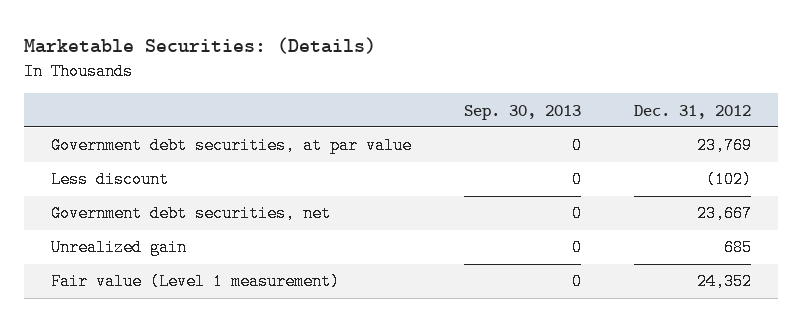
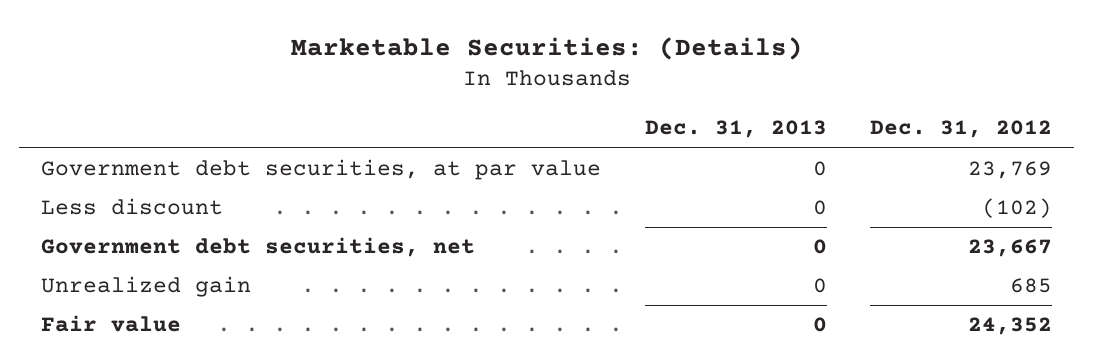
[463,104,581,120] Sep. 30, 2013 -> none
none -> [644,120,827,139] Dec. 31, 2013
[50,273,340,291] Fair value (Level 1 measurement) -> [41,315,182,333] Fair value

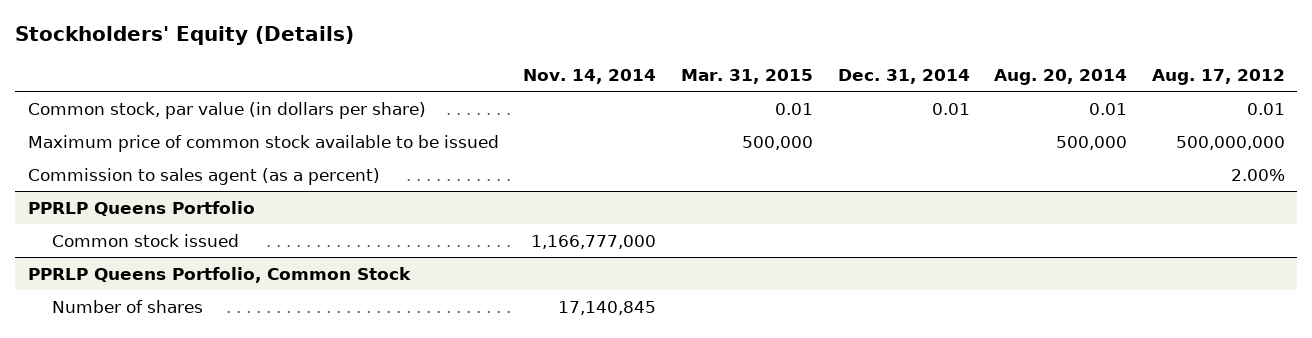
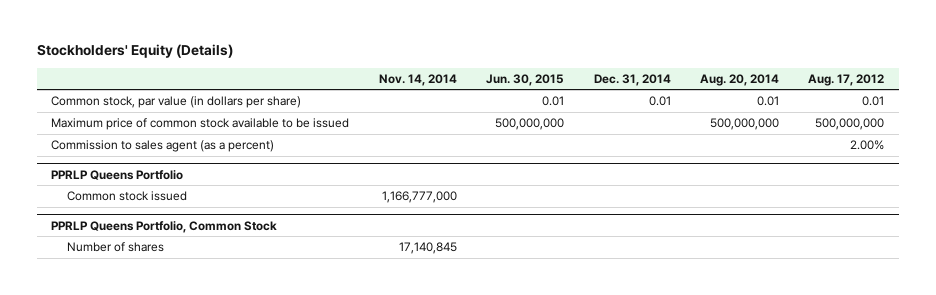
[680,68,813,84] Mar. 31, 2015 -> none
none -> [486,73,565,86] Jun. 30, 2015
[1056,135,1128,150] 500,000 -> [709,118,779,131] 500,000,000

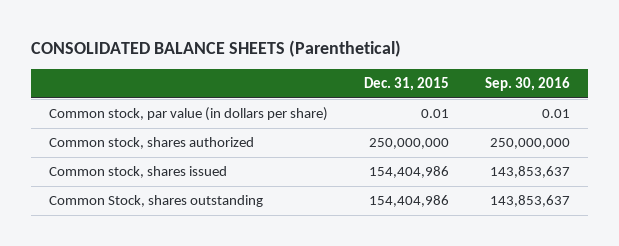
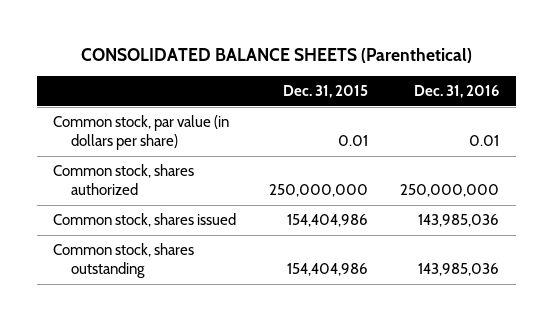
[484,77,570,92] Sep. 30, 2016 -> none
none -> [414,85,500,99] Dec. 31, 2016
[48,195,263,208] Common Stock, shares outstanding -> [53,243,195,278] Common stock, shares outstanding

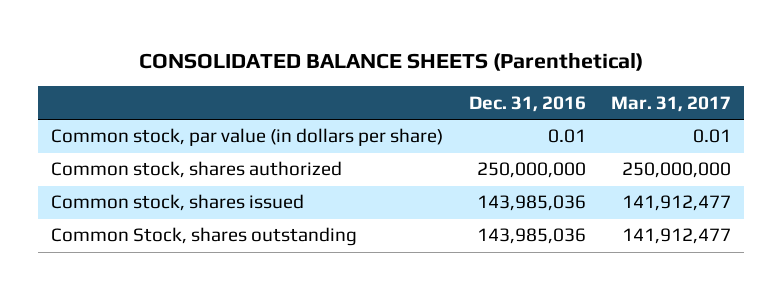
[282,85,368,99] Dec. 31, 2015 -> none
none -> [611,95,732,112] Mar. 31, 2017
[53,243,195,278] Common stock, shares outstanding -> [51,227,358,247] Common Stock, shares outstanding

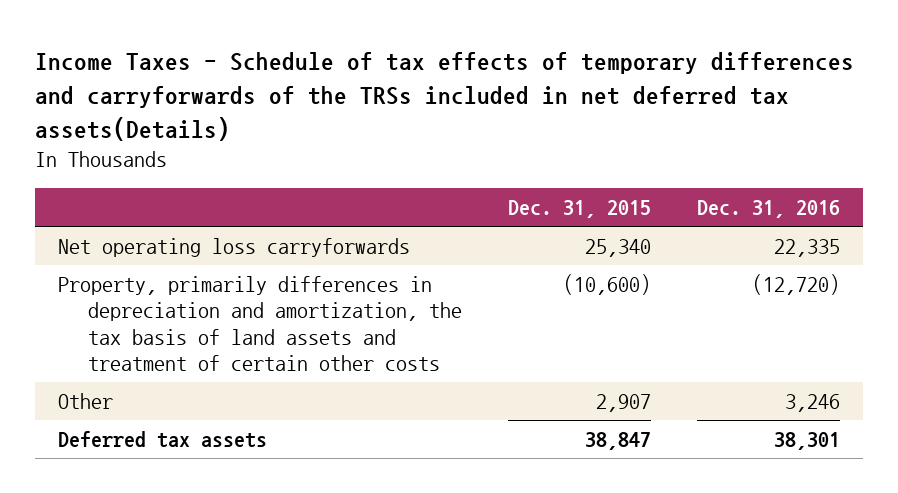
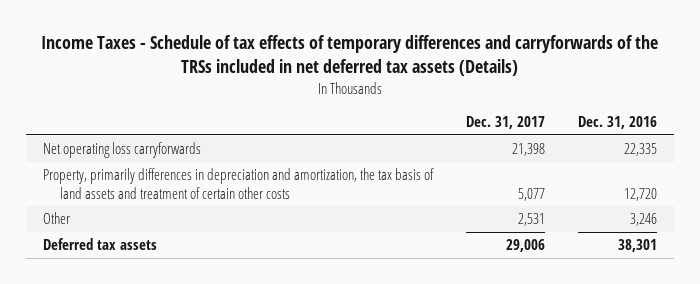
[35,51,855,141] Income Taxes - Schedule of tax effects of temporary differences and carryforwards of the TRSs included in net deferred tax assets(Details) -> [40,35,658,77] Income Taxes - Schedule of tax effects of temporary differences and carryforwards of the TRSs included in net deferred tax assets (Details)
[508,199,652,218] Dec. 31, 2015 -> none
none -> [465,116,545,130] Dec. 31, 2017
[751,274,840,296] (12,720) -> [624,187,658,201] 12,720

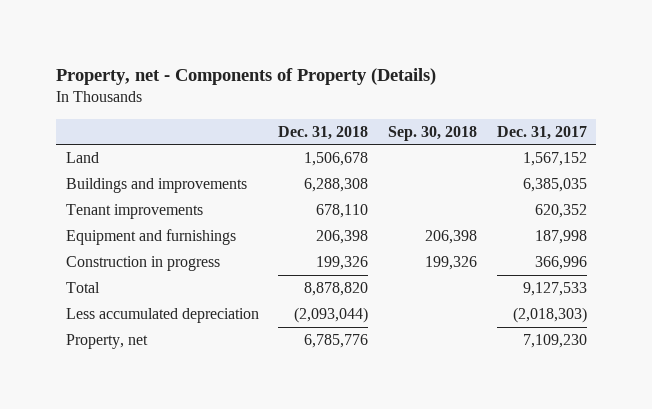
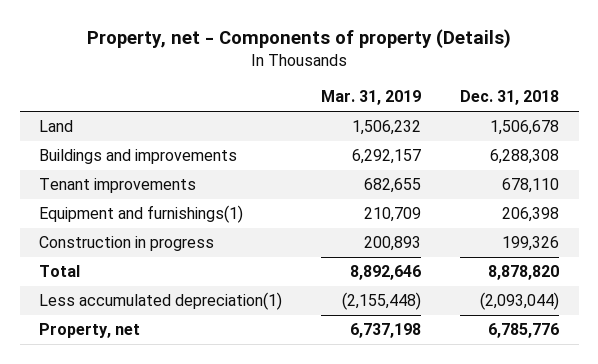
[55,67,436,85] Property, net - Components of Property (Details) -> [87,29,512,49] Property, net - Components of property (Details)
[387,125,477,141] Sep. 30, 2018 -> none
[496,125,587,140] Dec. 31, 2017 -> none
none -> [321,90,422,106] Mar. 31, 2019
[65,229,236,246] Equipment and furnishings -> [39,205,244,224] Equipment and furnishings(1)
[65,308,259,324] Less accumulated depreciation -> [39,292,283,311] Less accumulated depreciation(1)

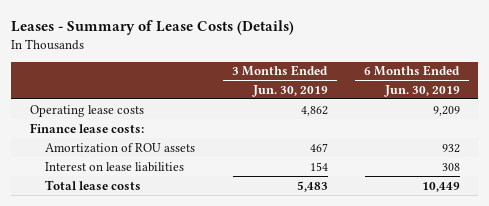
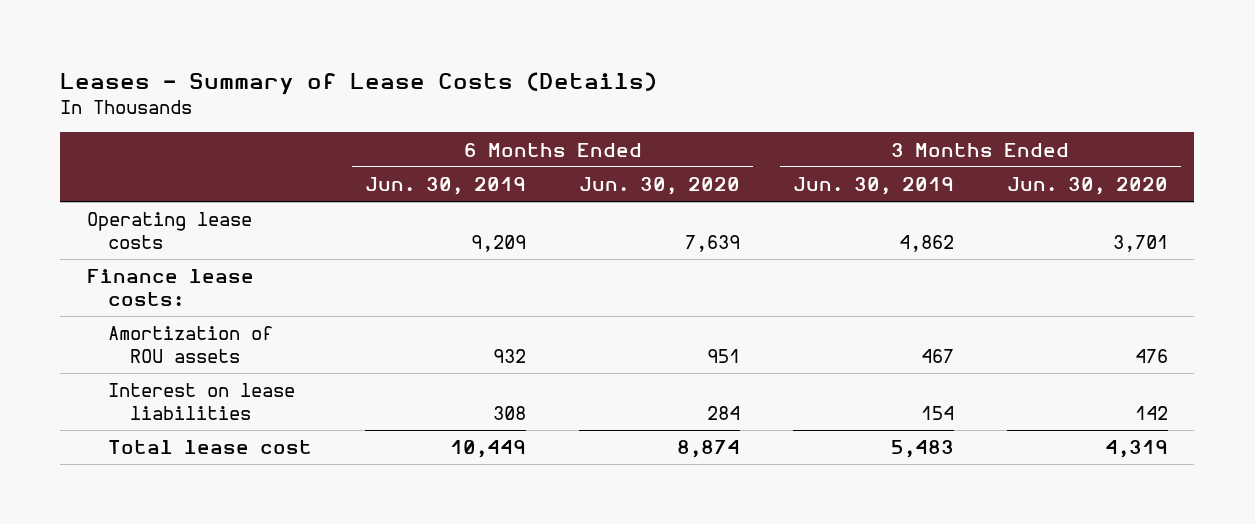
none -> [579,176,741,195] Jun. 30, 2020
none -> [1006,176,1168,195] Jun. 30, 2020
[45,179,142,190] Total lease costs -> [108,440,313,455] Total lease cost

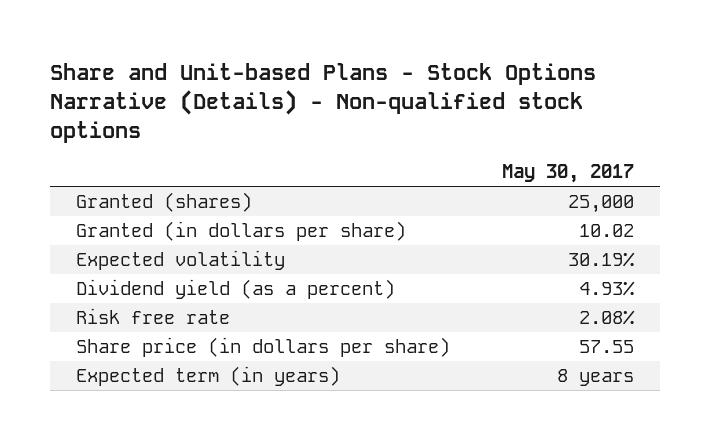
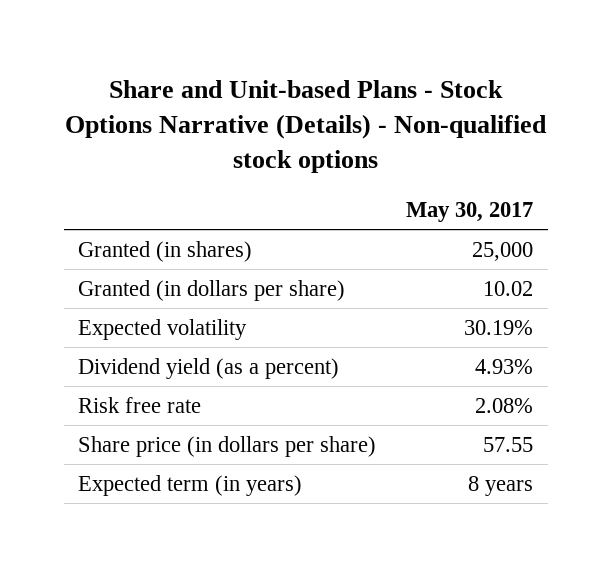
[76,192,253,213] Granted (shares) -> [78,240,253,262] Granted (in shares)

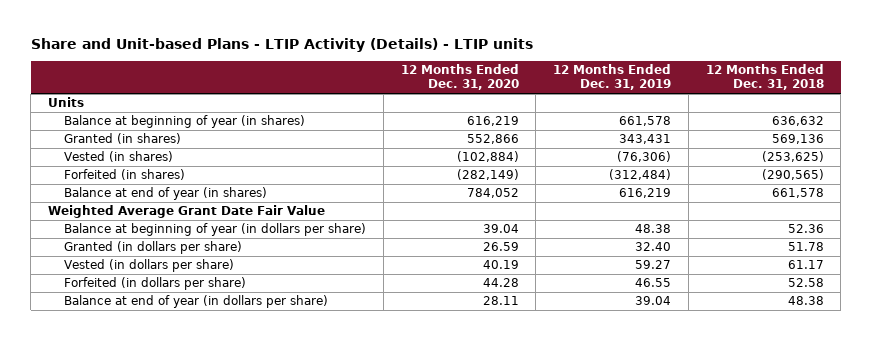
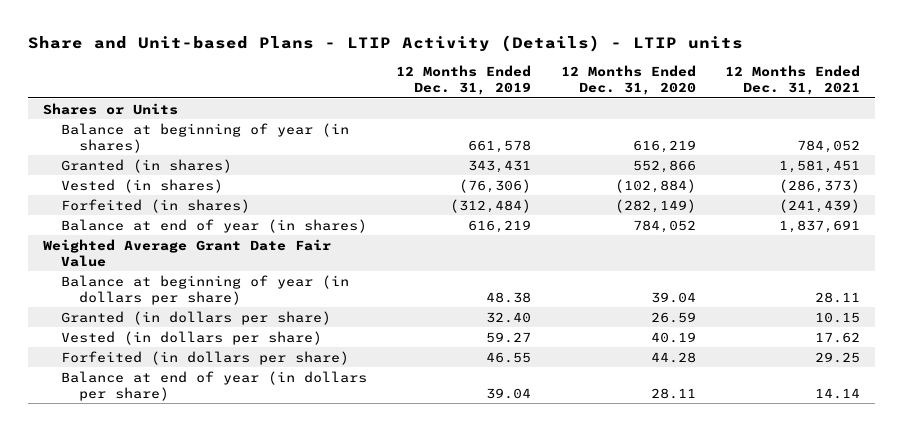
[705,64,824,91] 12 Months Ended Dec. 31, 2018 -> none
none -> [725,65,861,96] 12 Months Ended Dec. 31, 2021
[48,97,85,108] Units -> [42,102,178,115] Shares or Units

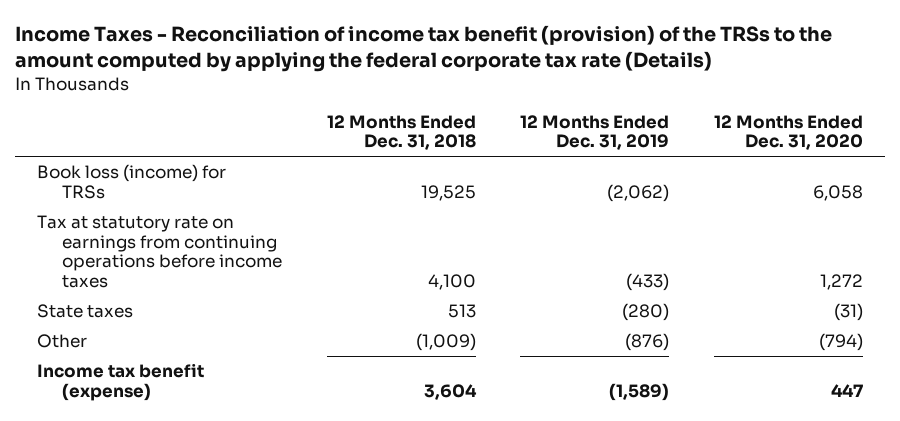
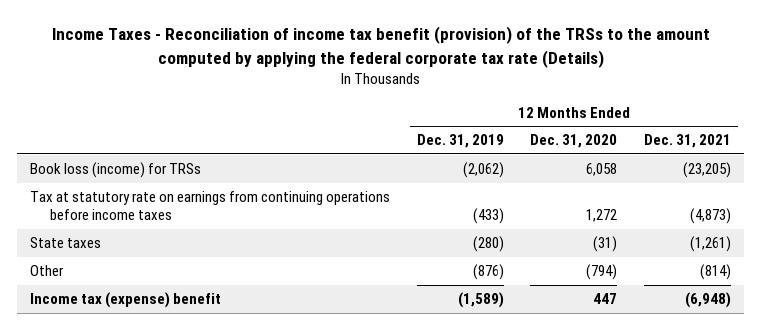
[326,114,476,151] 12 Months Ended Dec. 31, 2018 -> none
none -> [643,134,731,149] Dec. 31, 2021
[37,363,205,401] Income tax benefit (expense) -> [30,292,222,309] Income tax (expense) benefit

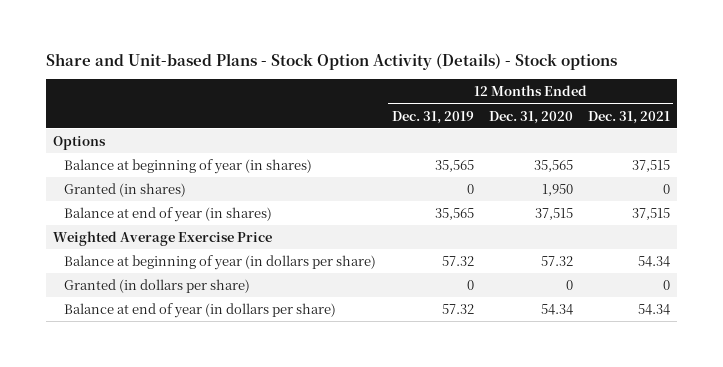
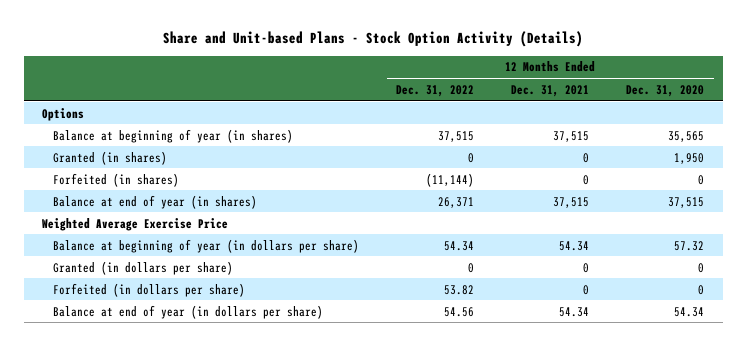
[45,53,617,71] Share and Unit-based Plans - Stock Option Activity (Details) - Stock options -> [163,31,584,48] Share and Unit-based Plans - Stock Option Activity (Details)
[391,110,474,124] Dec. 31, 2019 -> none
none -> [396,84,475,97] Dec. 31, 2022
none -> [53,172,180,187] Forfeited (in shares)
none -> [53,282,246,297] Forfeited (in dollars per share)

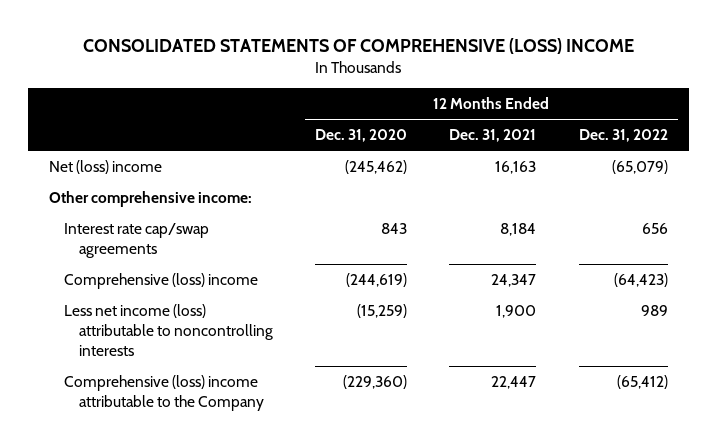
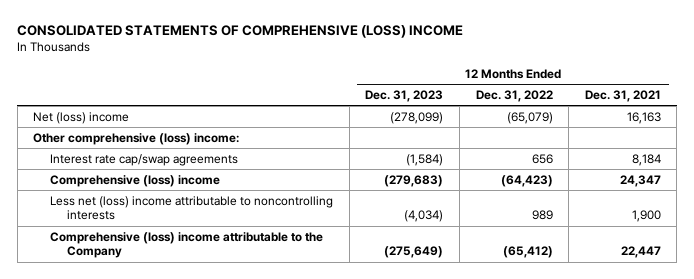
[315,129,408,143] Dec. 31, 2020 -> none
none -> [365,90,444,103] Dec. 31, 2023
[48,190,252,207] Other comprehensive income: -> [33,132,240,145] Other comprehensive (loss) income:
[63,303,274,356] Less net income (loss) attributable to noncontrolling interests -> [50,195,334,221] Less net (loss) income attributable to noncontrolling interests

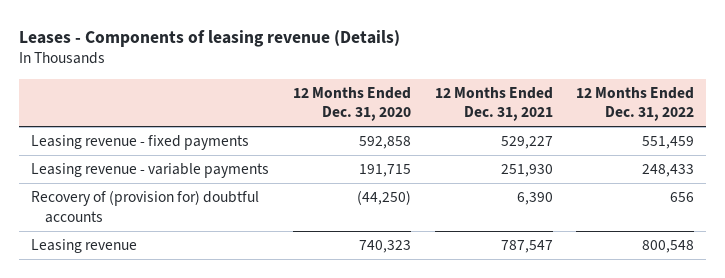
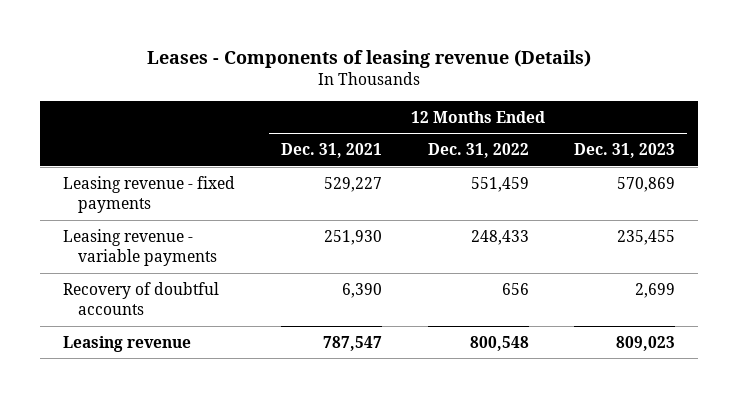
[292,86,411,122] 12 Months Ended Dec. 31, 2020 -> none
none -> [574,143,676,159] Dec. 31, 2023
[30,190,259,223] Recovery of (provision for) doubtful accounts -> [62,281,219,316] Recovery of doubtful accounts

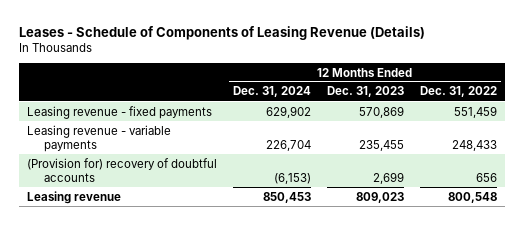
[147,50,592,69] Leases - Components of leasing revenue (Details) -> [19,25,426,40] Leases - Schedule of Components of Leasing Revenue (Details)
[280,143,382,159] Dec. 31, 2021 -> none
none -> [233,86,312,98] Dec. 31, 2024
[62,281,219,316] Recovery of doubtful accounts -> [27,157,218,182] (Provision for) recovery of doubtful accounts

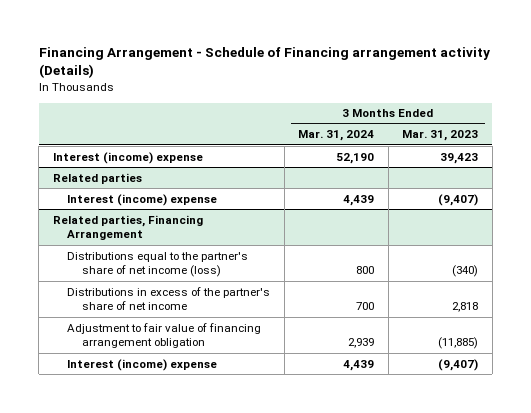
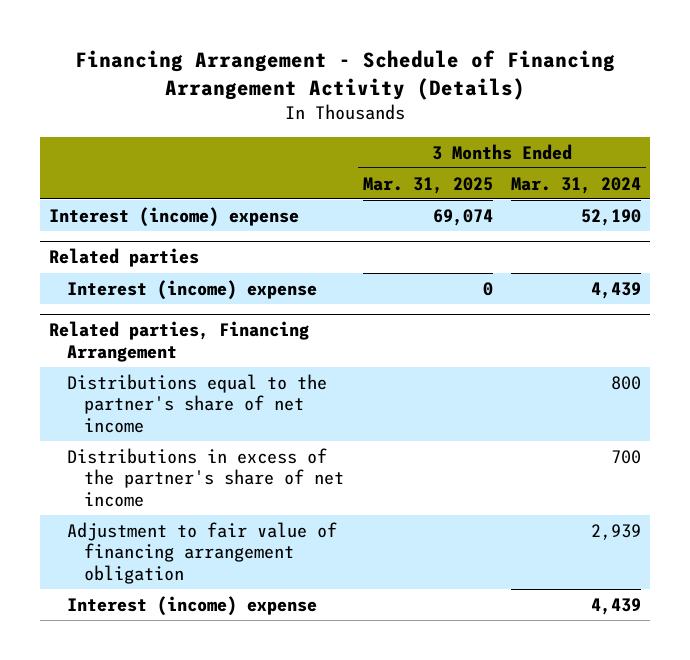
[38,47,490,79] Financing Arrangement - Schedule of Financing arrangement activity (Details) -> [74,50,615,101] Financing Arrangement - Schedule of Financing Arrangement Activity (Details)
[402,130,479,142] Mar. 31, 2023 -> none
none -> [362,176,493,194] Mar. 31, 2025
[67,251,249,278] Distributions equal to the partner's share of net income (loss) -> [66,373,327,434] Distributions equal to the partner's share of net income

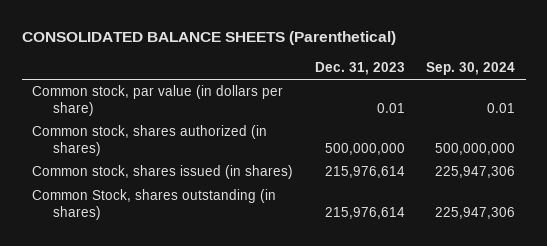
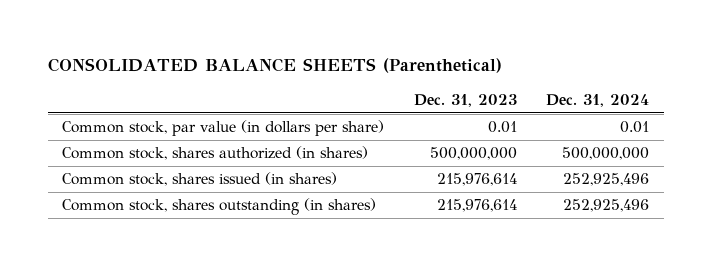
[426,62,516,76] Sep. 30, 2024 -> none
none -> [546,93,650,107] Dec. 31, 2024
[32,189,277,220] Common Stock, shares outstanding (in shares) -> [62,198,377,216] Common stock, shares outstanding (in shares)

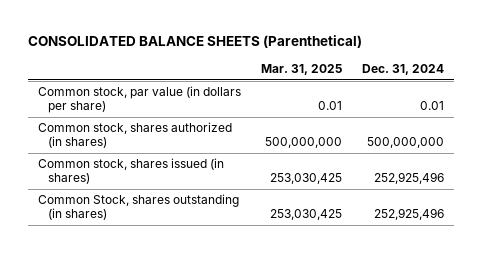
[413,93,517,107] Dec. 31, 2023 -> none
none -> [261,64,343,76] Mar. 31, 2025
[62,198,377,216] Common stock, shares outstanding (in shares) -> [37,194,239,221] Common Stock, shares outstanding (in shares)

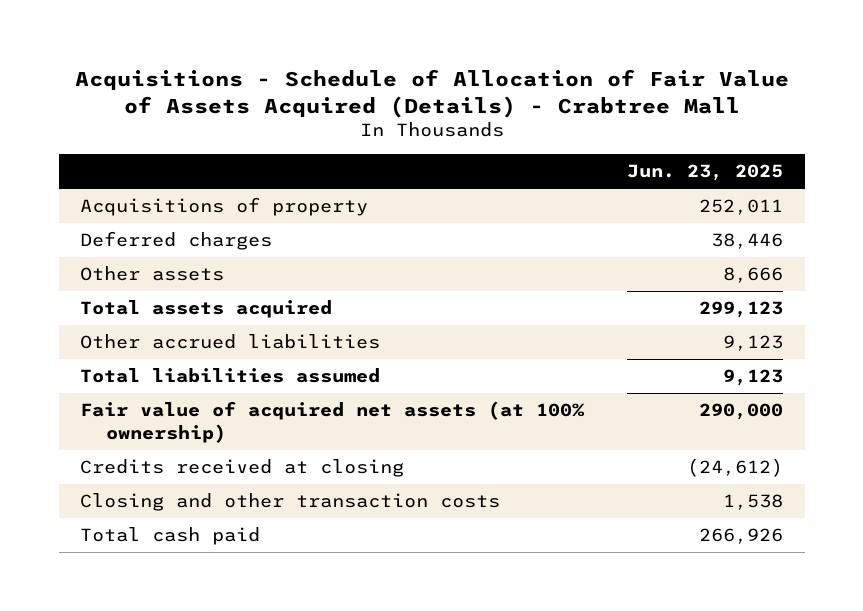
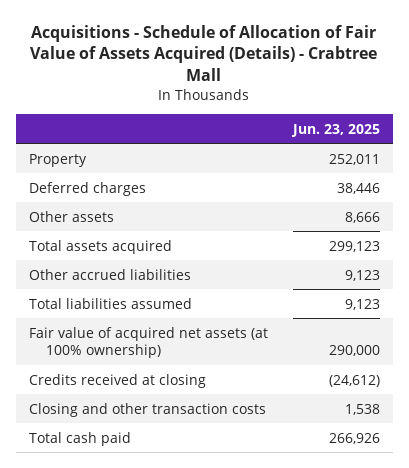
[80,197,369,217] Acquisitions of property -> [28,153,87,167] Property

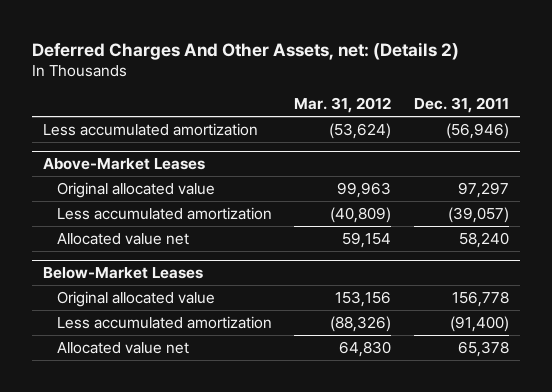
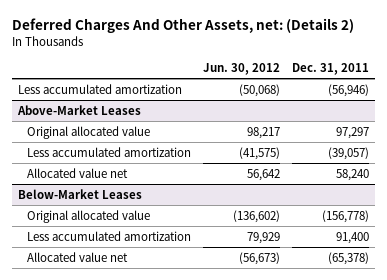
[294,97,392,114] Mar. 31, 2012 -> none
none -> [203,62,281,75] Jun. 30, 2012
[452,290,510,307] 156,778 -> [322,209,370,223] (156,778)
[450,315,510,332] (91,400) -> [336,231,370,244] 91,400
[458,340,510,357] 65,378 -> [328,251,370,265] (65,378)

